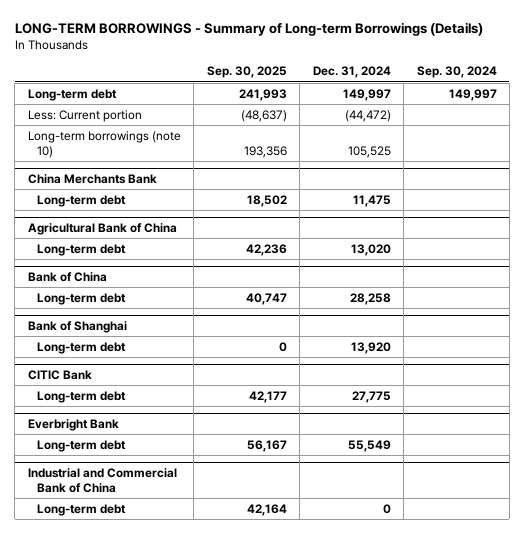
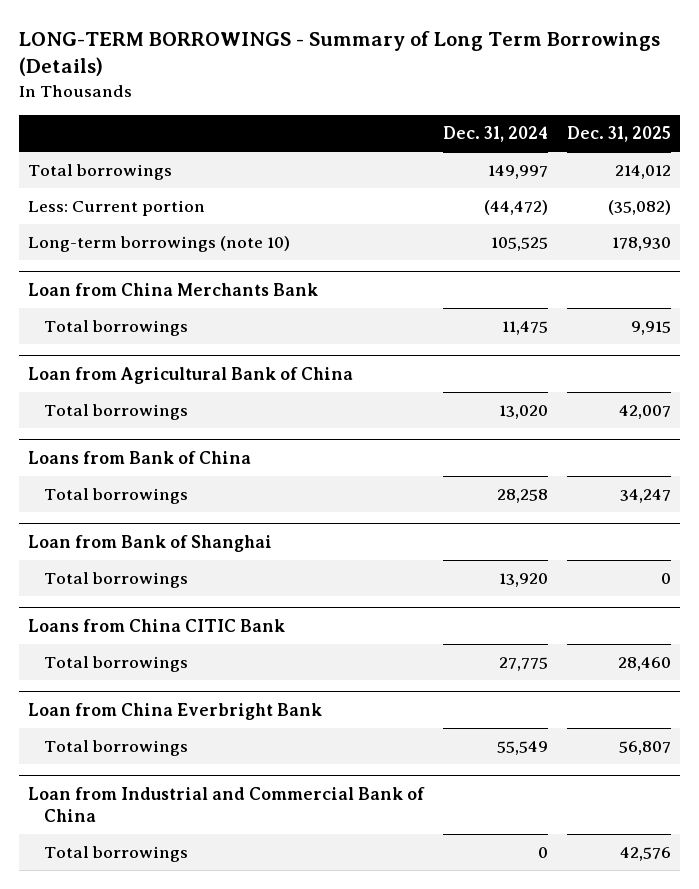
[14,22,483,37] LONG-TERM BORROWINGS - Summary of Long-term Borrowings (Details) -> [18,31,660,77] LONG-TERM BORROWINGS - Summary of Long Term Borrowings (Details)
[206,66,287,79] Sep. 30, 2025 -> none
[416,66,497,79] Sep. 30, 2024 -> none
none -> [566,126,671,143] Dec. 31, 2025
[27,88,117,101] Long-term debt -> [28,164,173,181] Total borrowings
[27,419,119,432] Everbright Bank -> none
[27,174,157,185] China Merchants Bank -> [28,282,319,296] Loan from China Merchants Bank
[37,194,127,207] Long-term debt -> [44,320,189,337] Total borrowings
[27,223,177,236] Agricultural Bank of China -> [28,366,354,384] Loan from Agricultural Bank of China
[37,243,127,256] Long-term debt -> [44,404,189,421] Total borrowings
[27,272,107,283] Bank of China -> [28,450,252,464] Loans from Bank of China
[37,292,127,305] Long-term debt -> [44,488,189,505] Total borrowings
[27,321,127,334] Bank of Shanghai -> [28,534,273,552] Loan from Bank of Shanghai
[37,341,127,354] Long-term debt -> [44,572,189,589] Total borrowings
[27,370,92,381] CITIC Bank -> [28,618,286,632] Loans from China CITIC Bank
[37,390,127,403] Long-term debt -> [44,656,189,673] Total borrowings
none -> [28,702,323,720] Loan from China Everbright Bank
[37,439,127,452] Long-term debt -> [44,740,189,757] Total borrowings
[27,468,177,494] Industrial and Commercial Bank of China -> [28,786,426,823] Loan from Industrial and Commercial Bank of China
[37,503,127,516] Long-term debt -> [44,846,189,863] Total borrowings

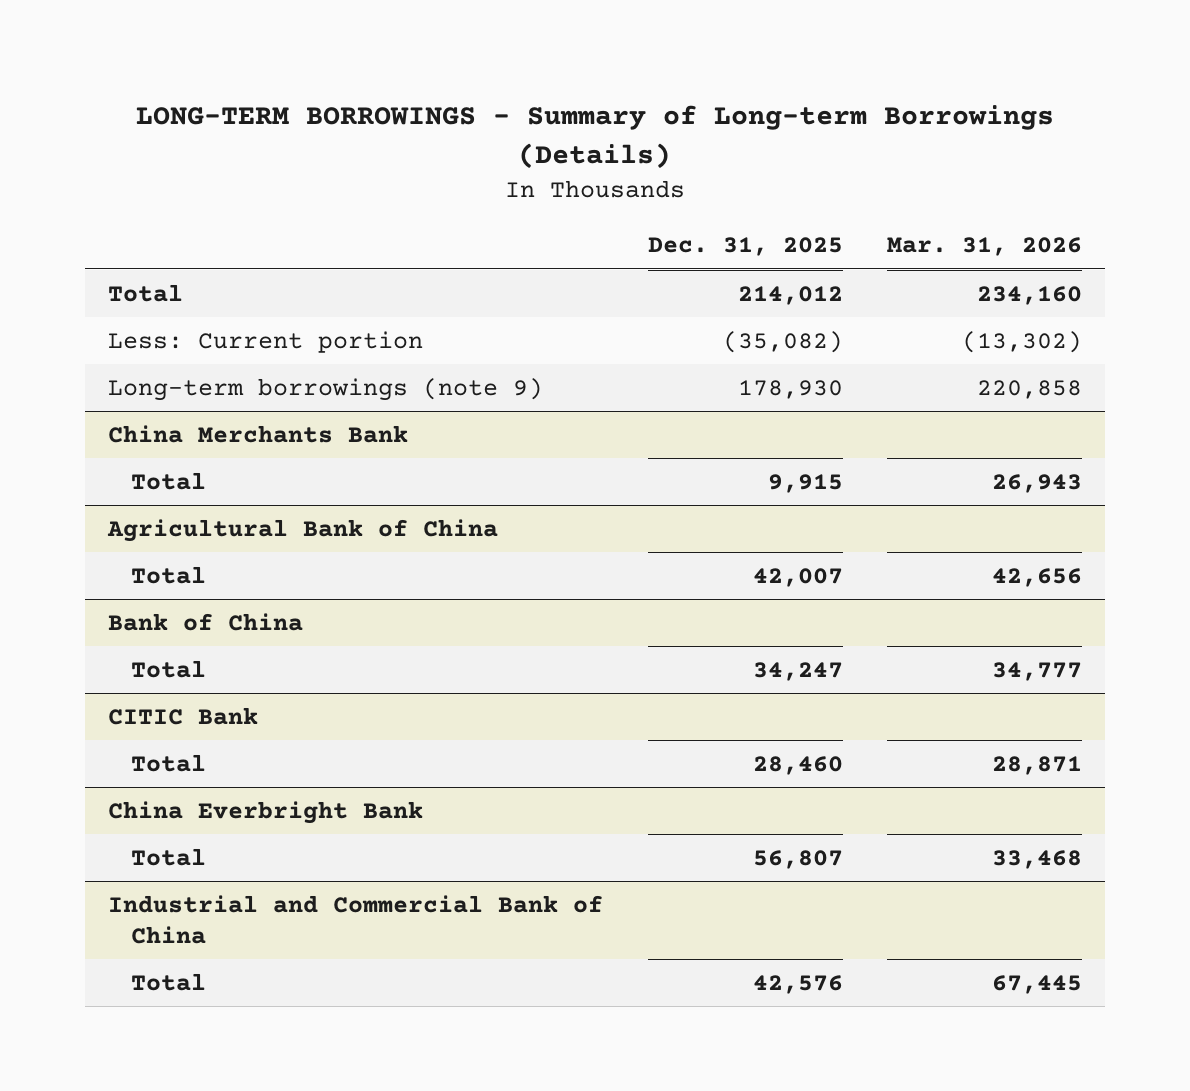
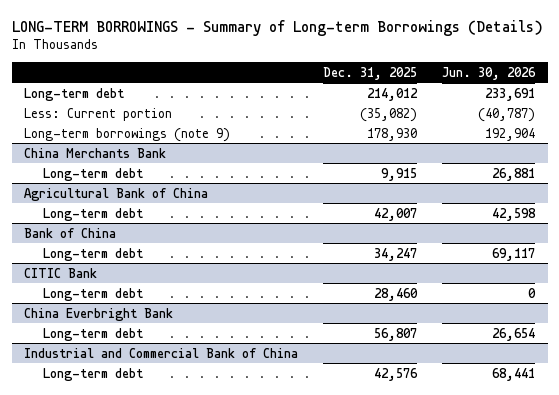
[887,237,1083,257] Mar. 31, 2026 -> none
none -> [442,66,537,80] Jun. 30, 2026
[107,283,183,302] Total -> [24,87,125,101] Long-term debt
[130,471,206,490] Total -> [43,167,144,181] Long-term debt
[130,565,206,584] Total -> [43,207,144,221] Long-term debt
[130,659,206,678] Total -> [43,247,144,261] Long-term debt
[130,753,206,772] Total -> [43,287,144,301] Long-term debt
[130,847,206,866] Total -> [43,327,144,341] Long-term debt
[130,972,206,991] Total -> [43,367,144,381] Long-term debt

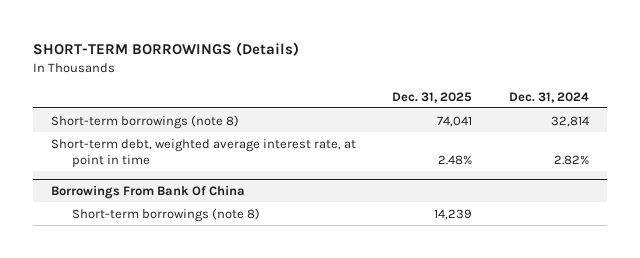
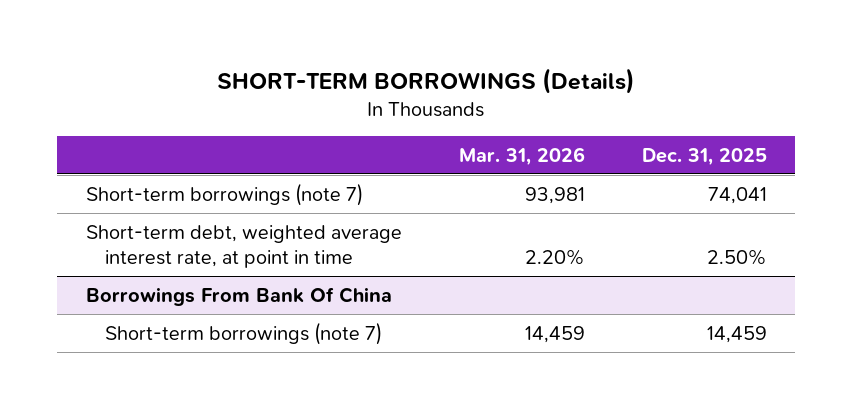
[508,91,589,103] Dec. 31, 2024 -> none
none -> [458,146,585,166] Mar. 31, 2026
[51,114,240,129] Short-term borrowings (note 8) -> [85,182,363,206] Short-term borrowings (note 7)
[438,154,473,165] 2.48% -> [706,248,767,265] 2.50%
[72,207,261,222] Short-term borrowings (note 8) -> [104,321,382,345] Short-term borrowings (note 7)
[434,208,473,220] 14,239 -> [706,325,767,343] 14,459

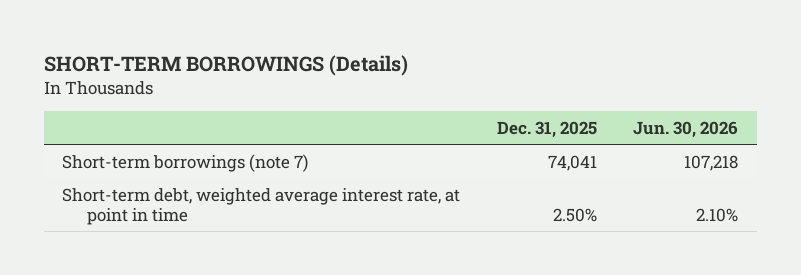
[458,146,585,166] Mar. 31, 2026 -> none
none -> [633,121,739,139] Jun. 30, 2026
[85,286,392,306] Borrowings From Bank Of China -> none
[104,321,382,345] Short-term borrowings (note 7) -> none

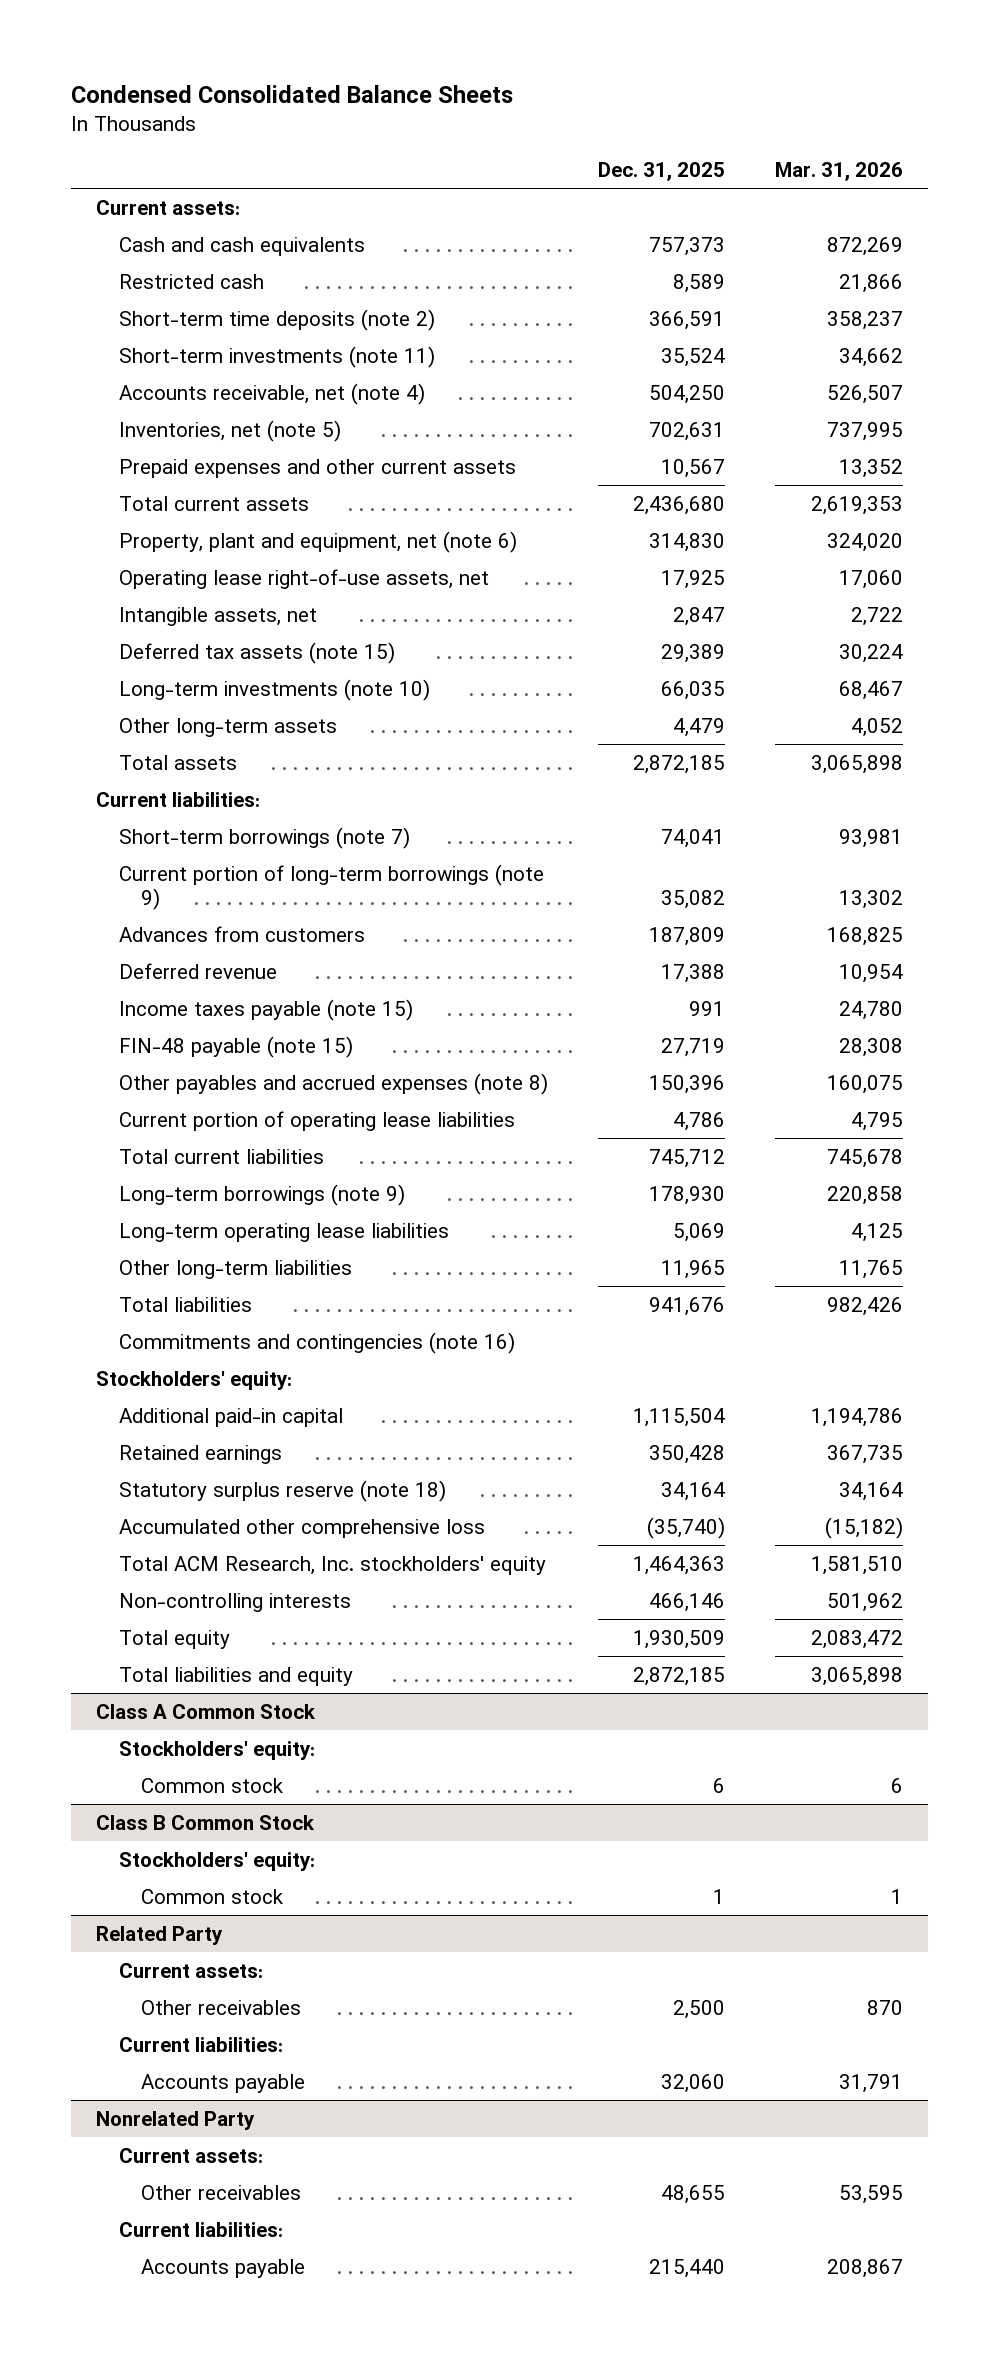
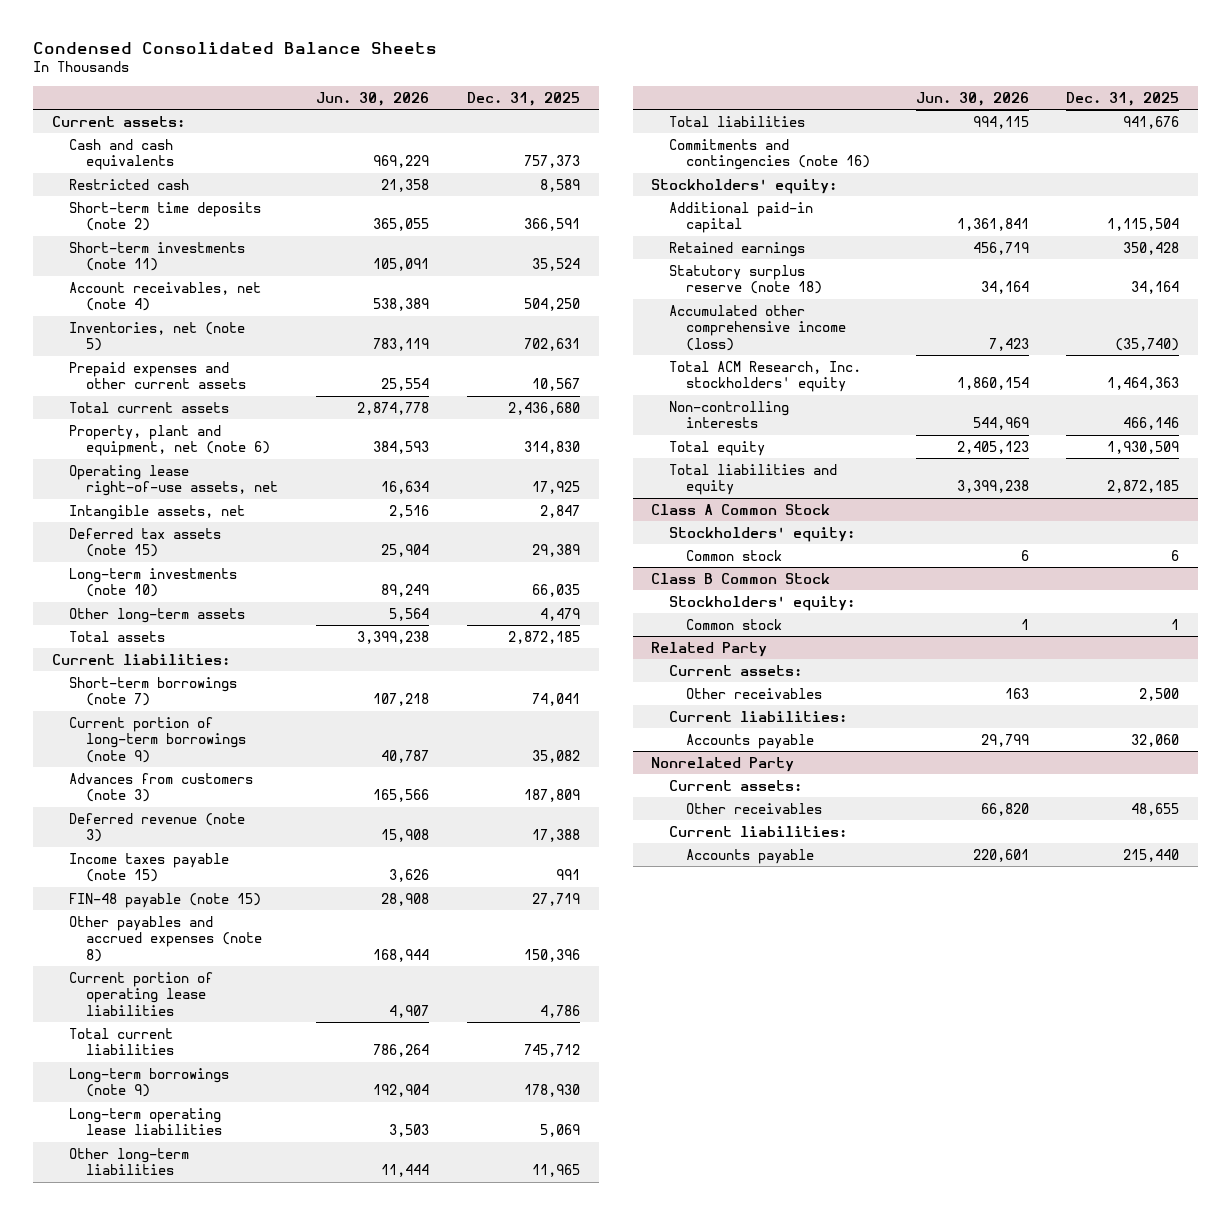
[775,162,904,182] Mar. 31, 2026 -> none
none -> [316,91,430,106] Jun. 30, 2026
[118,382,425,405] Accounts receivable, net (note 4) -> [69,281,262,312] Account receivables, net (note 4)
[118,925,365,942] Advances from customers -> [69,772,254,803] Advances from customers (note 3)
[118,962,277,979] Deferred revenue -> [69,812,246,843] Deferred revenue (note 3)
[118,1518,485,1538] Accumulated other comprehensive loss -> [668,304,846,352] Accumulated other comprehensive income (loss)

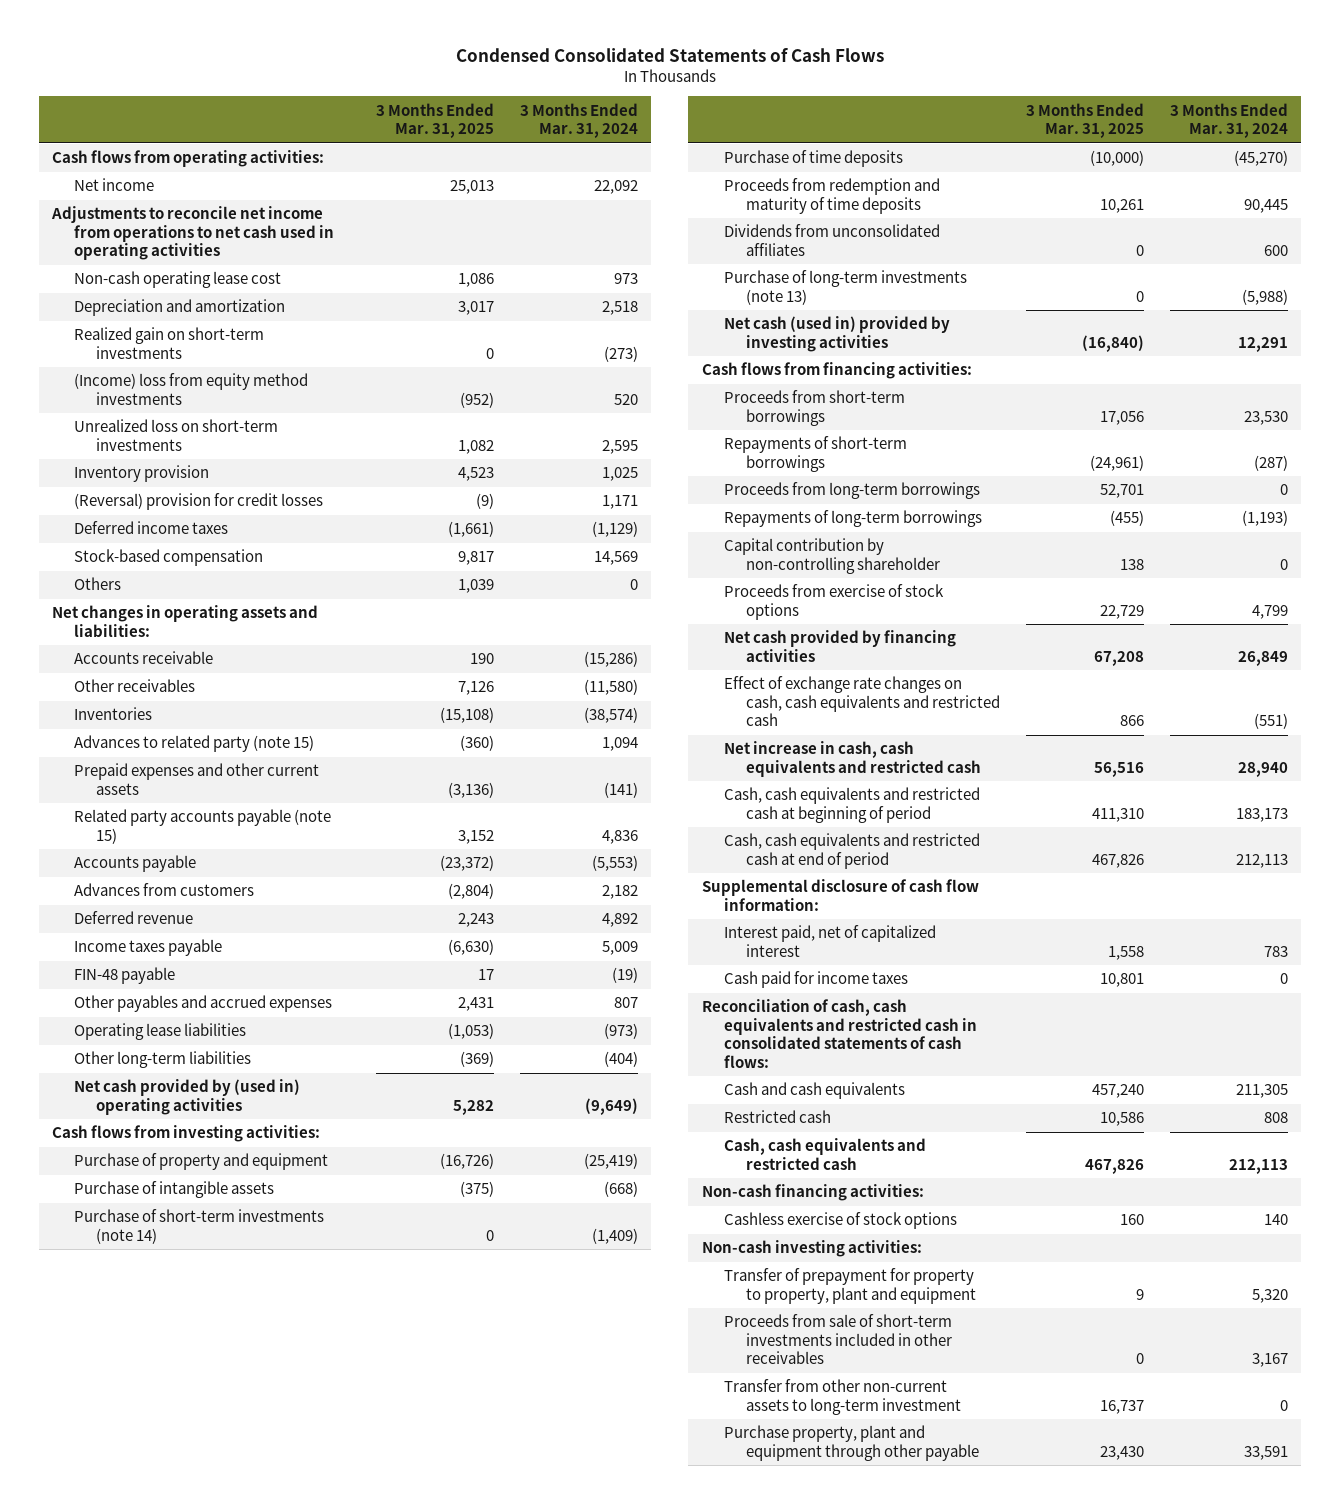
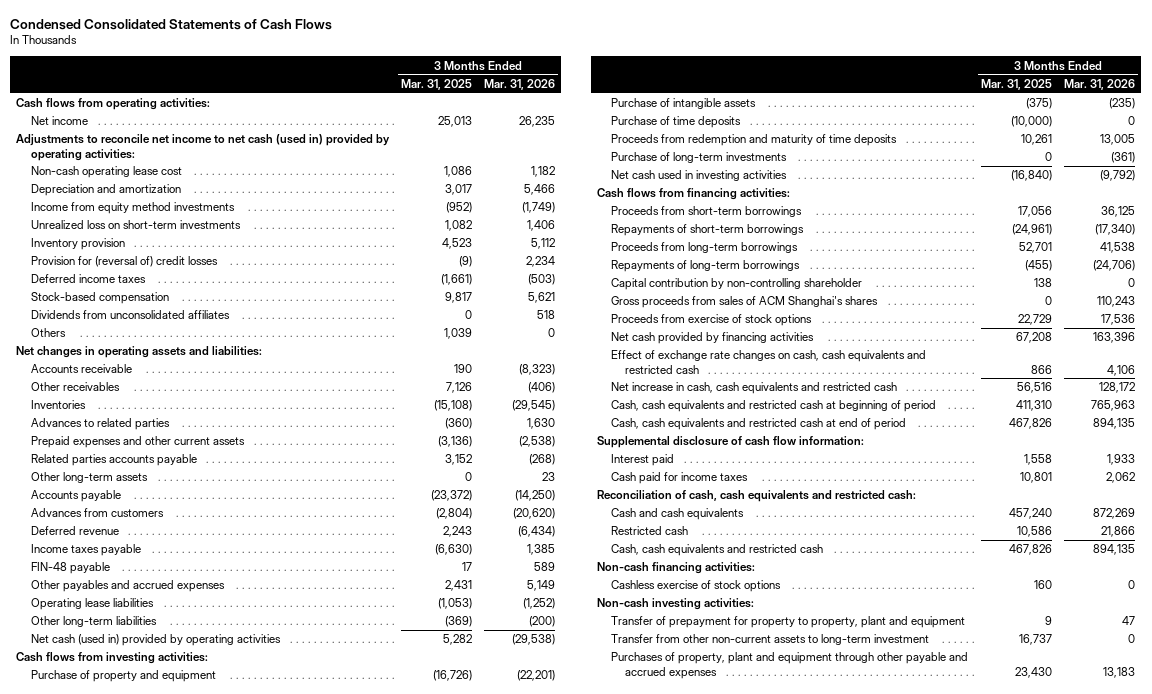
[520,102,639,139] 3 Months Ended Mar. 31, 2024 -> none
none -> [484,78,556,90] Mar. 31, 2026
[50,206,334,261] Adjustments to reconcile net income from operations to net cash used in operating activities -> [16,134,391,161] Adjustments to reconcile net income to net cash (used in) provided by operating activities:
[73,327,264,359] Realized gain on short-term investments -> none
[73,373,308,405] (Income) loss from equity method investments -> [30,202,235,215] Income from equity method investments
[73,493,323,511] (Reversal) provision for credit losses -> [30,256,218,268] Provision for (reversal of) credit losses
[723,224,940,256] Dividends from unconsolidated affiliates -> [30,310,230,320] Dividends from unconsolidated affiliates
[73,735,314,753] Advances to related party (note 15) -> [30,418,170,431] Advances to related parties
[73,809,331,844] Related party accounts payable (note 15) -> [30,454,197,467] Related parties accounts payable
none -> [30,472,148,484] Other long-term assets
[73,1079,300,1115] Net cash provided by (used in) operating activities -> [30,634,281,647] Net cash (used in) provided by operating activities
[73,1209,324,1244] Purchase of short-term investments (note 14) -> none
[723,270,967,305] Purchase of long-term investments (note 13) -> [610,152,787,164] Purchase of long-term investments
[723,316,950,352] Net cash (used in) provided by investing activities -> [610,170,787,182] Net cash used in investing activities
none -> [610,296,878,309] Gross proceeds from sales of ACM Shanghai's shares
[723,925,936,957] Interest paid, net of capitalized interest -> [610,454,674,467] Interest paid
[701,999,977,1068] Reconciliation of cash, cash equivalents and restricted cash in consolidated statements of cash flows: -> [596,490,916,503] Reconciliation of cash, cash equivalents and restricted cash:
[723,1314,952,1365] Proceeds from sale of short-term investments included in other receivables -> none
[723,1425,979,1461] Purchase property, plant and equipment through other payable -> [610,652,968,679] Purchases of property, plant and equipment through other payable and accrued expenses

